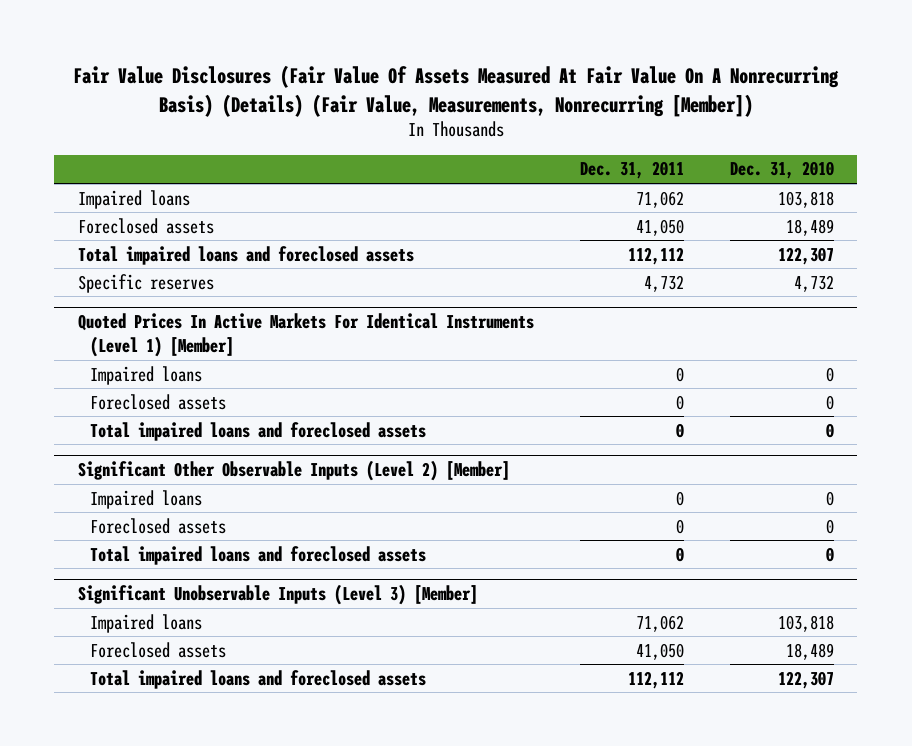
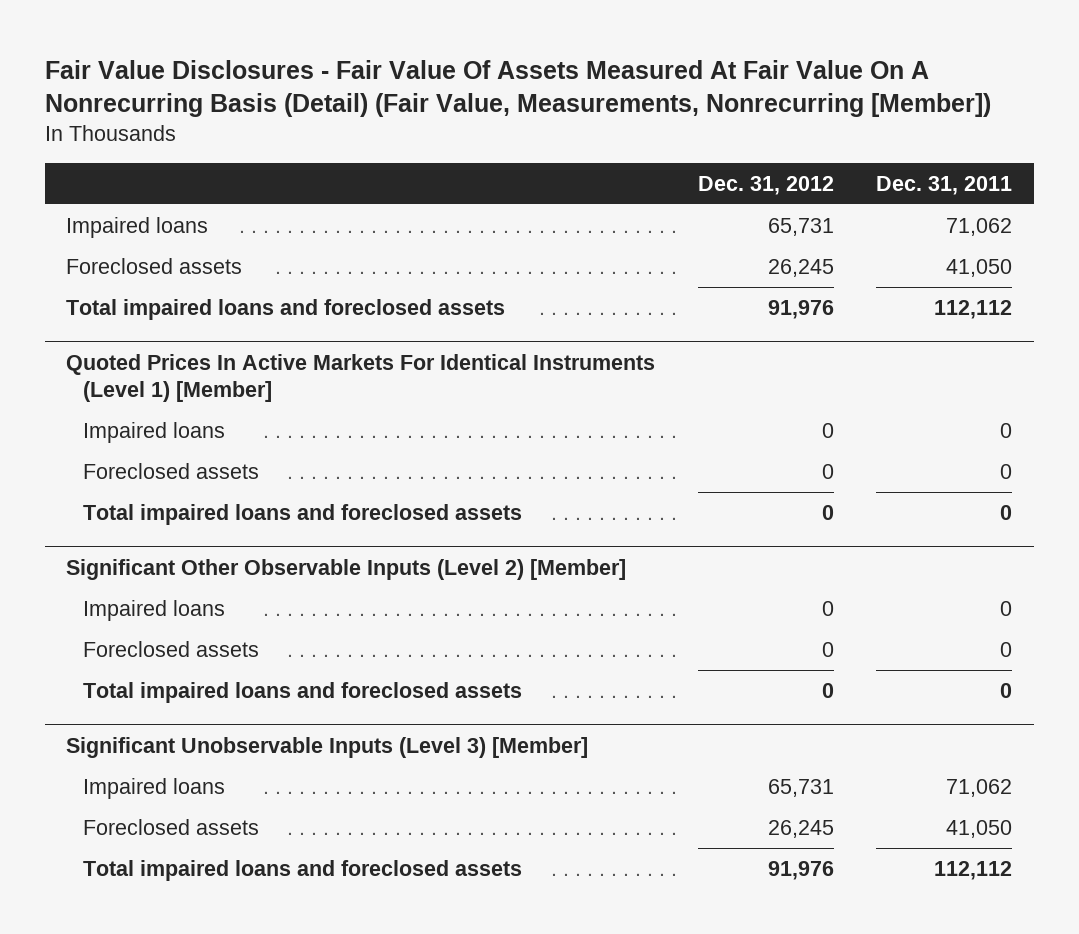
[72,64,839,117] Fair Value Disclosures (Fair Value Of Assets Measured At Fair Value On A Nonrecurring Basis) (Details) (Fair Value, Measurements, Nonrecurring [Member]) -> [45,59,992,118] Fair Value Disclosures - Fair Value Of Assets Measured At Fair Value On A Nonrecurring Basis (Detail) (Fair Value, Measurements, Nonrecurring [Member])
[730,161,835,180] Dec. 31, 2010 -> none
none -> [697,175,834,195] Dec. 31, 2012
[77,273,214,293] Specific reserves -> none

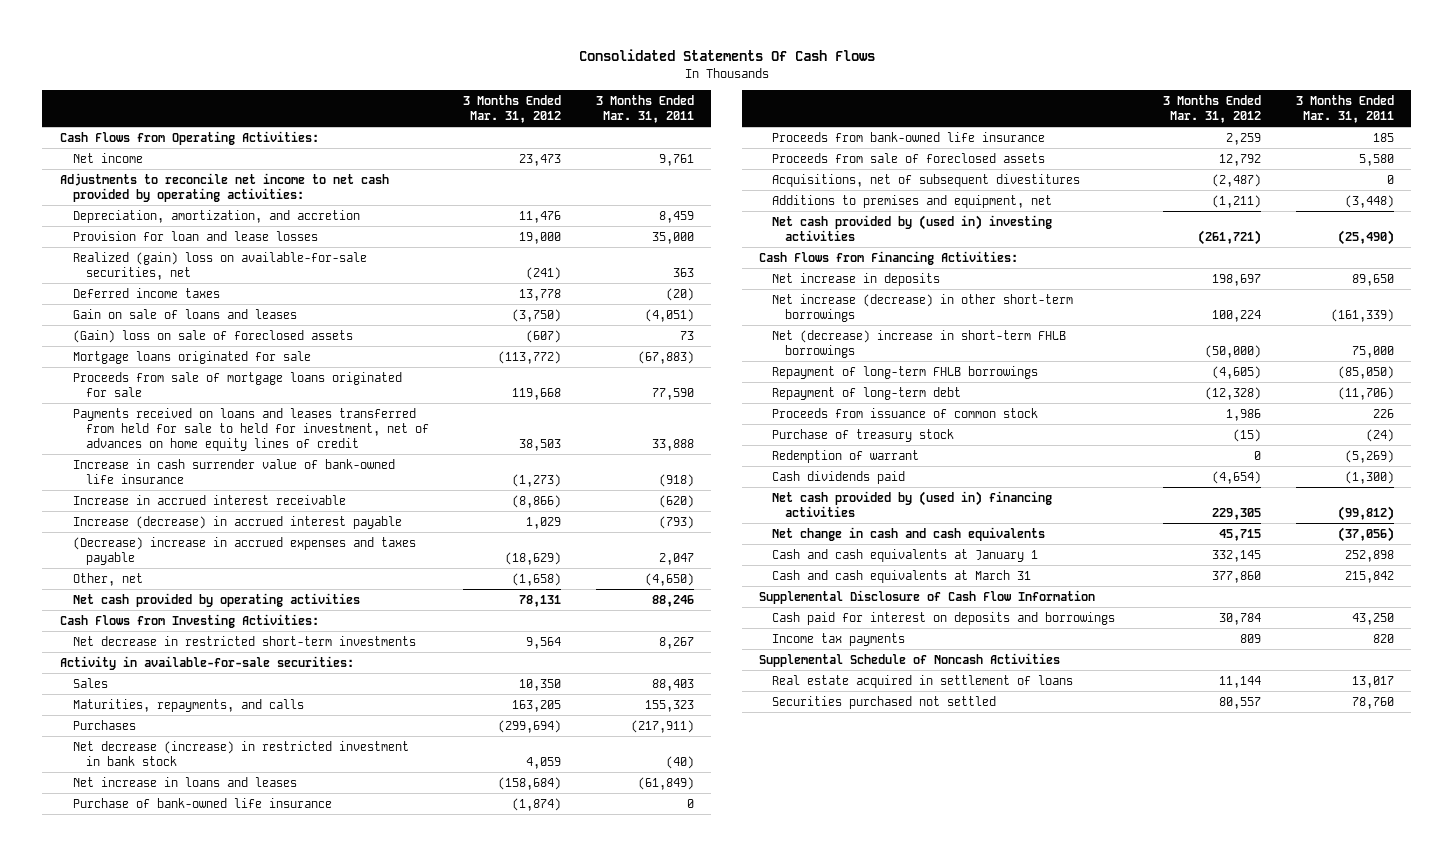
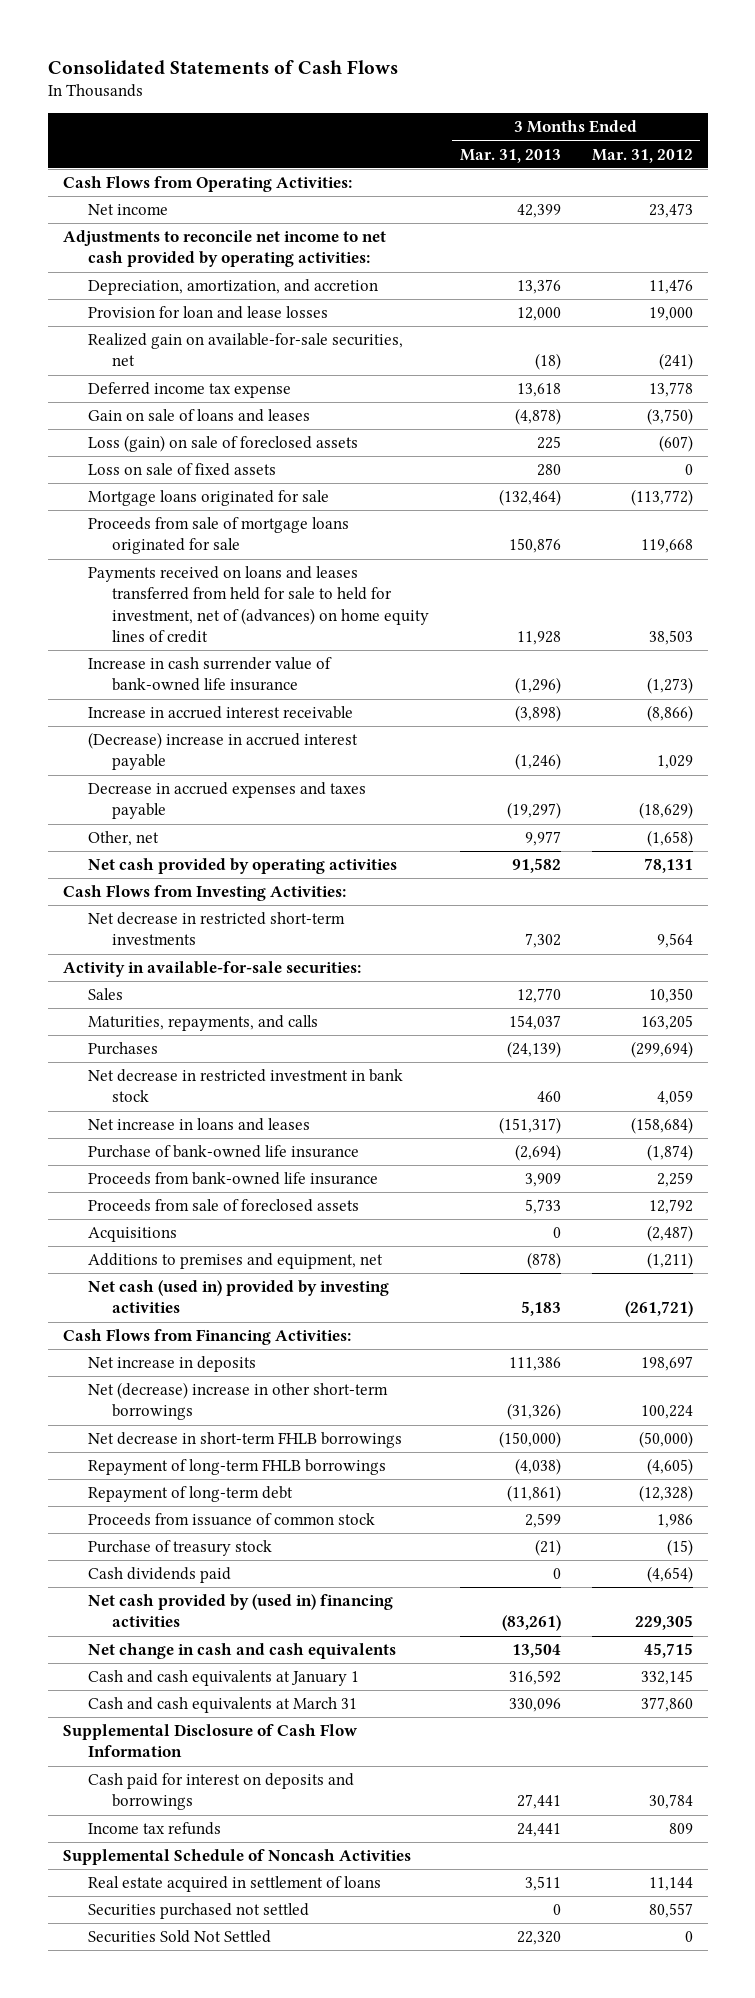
[578,49,875,62] Consolidated Statements Of Cash Flows -> [47,59,398,75] Consolidated Statements of Cash Flows
[596,94,695,123] 3 Months Ended Mar. 31, 2011 -> none
none -> [459,148,561,163] Mar. 31, 2013
[72,251,367,280] Realized (gain) loss on available-for-sale securities, net -> [87,333,403,367] Realized gain on available-for-sale securities, net
[72,287,220,298] Deferred income taxes -> [87,382,291,399] Deferred income tax expense
[72,329,353,343] (Gain) loss on sale of foreclosed assets -> [87,435,358,453] Loss (gain) on sale of foreclosed assets
none -> [87,463,276,477] Loss on sale of fixed assets
[72,407,429,452] Payments received on loans and leases transferred from held for sale to held for investment, net of advances on home equity lines of credit -> [87,566,430,644] Payments received on loans and leases transferred from held for sale to held for investment, net of (advances) on home equity lines of credit
[72,515,402,529] Increase (decrease) in accrued interest payable -> [87,732,358,771] (Decrease) increase in accrued interest payable
[72,536,416,565] (Decrease) increase in accrued expenses and taxes payable -> [87,782,366,820] Decrease in accrued expenses and taxes payable
[72,740,409,766] Net decrease (increase) in restricted investment in bank stock -> [87,1069,403,1103] Net decrease in restricted investment in bank stock
[772,173,1081,187] Acquisitions, net of subsequent divestitures -> [87,1227,177,1243] Acquisitions
[772,214,1053,241] Net cash provided by (used in) investing activities -> [87,1280,389,1314] Net cash (used in) provided by investing activities
[772,293,1074,322] Net increase (decrease) in other short-term borrowings -> [87,1382,388,1421] Net (decrease) increase in other short-term borrowings
[772,329,1067,358] Net (decrease) increase in short-term FHLB borrowings -> [87,1432,402,1449] Net decrease in short-term FHLB borrowings
[772,449,920,463] Redemption of warrant -> none
[772,632,906,646] Income tax payments -> [87,1822,221,1836] Income tax refunds
none -> [87,1930,271,1944] Securities Sold Not Settled

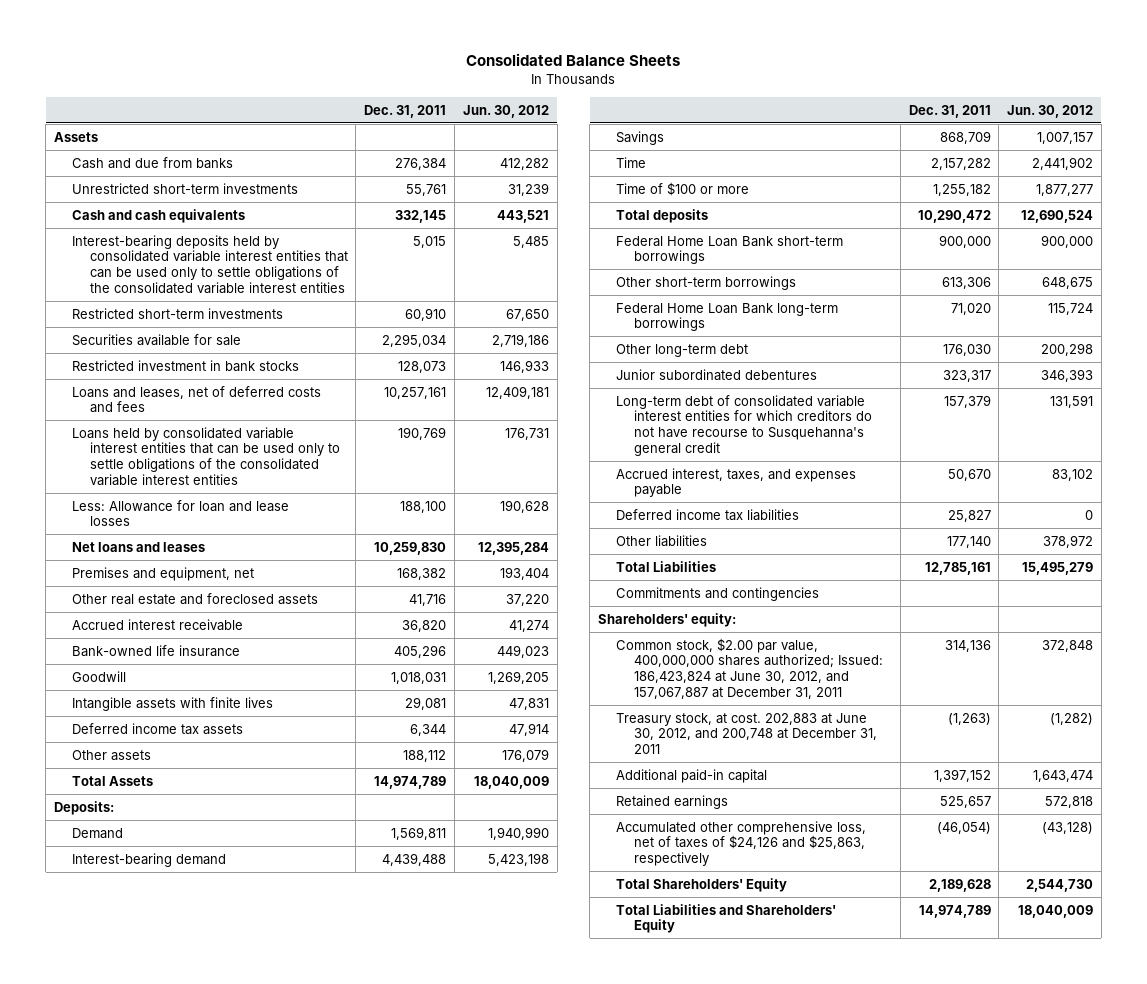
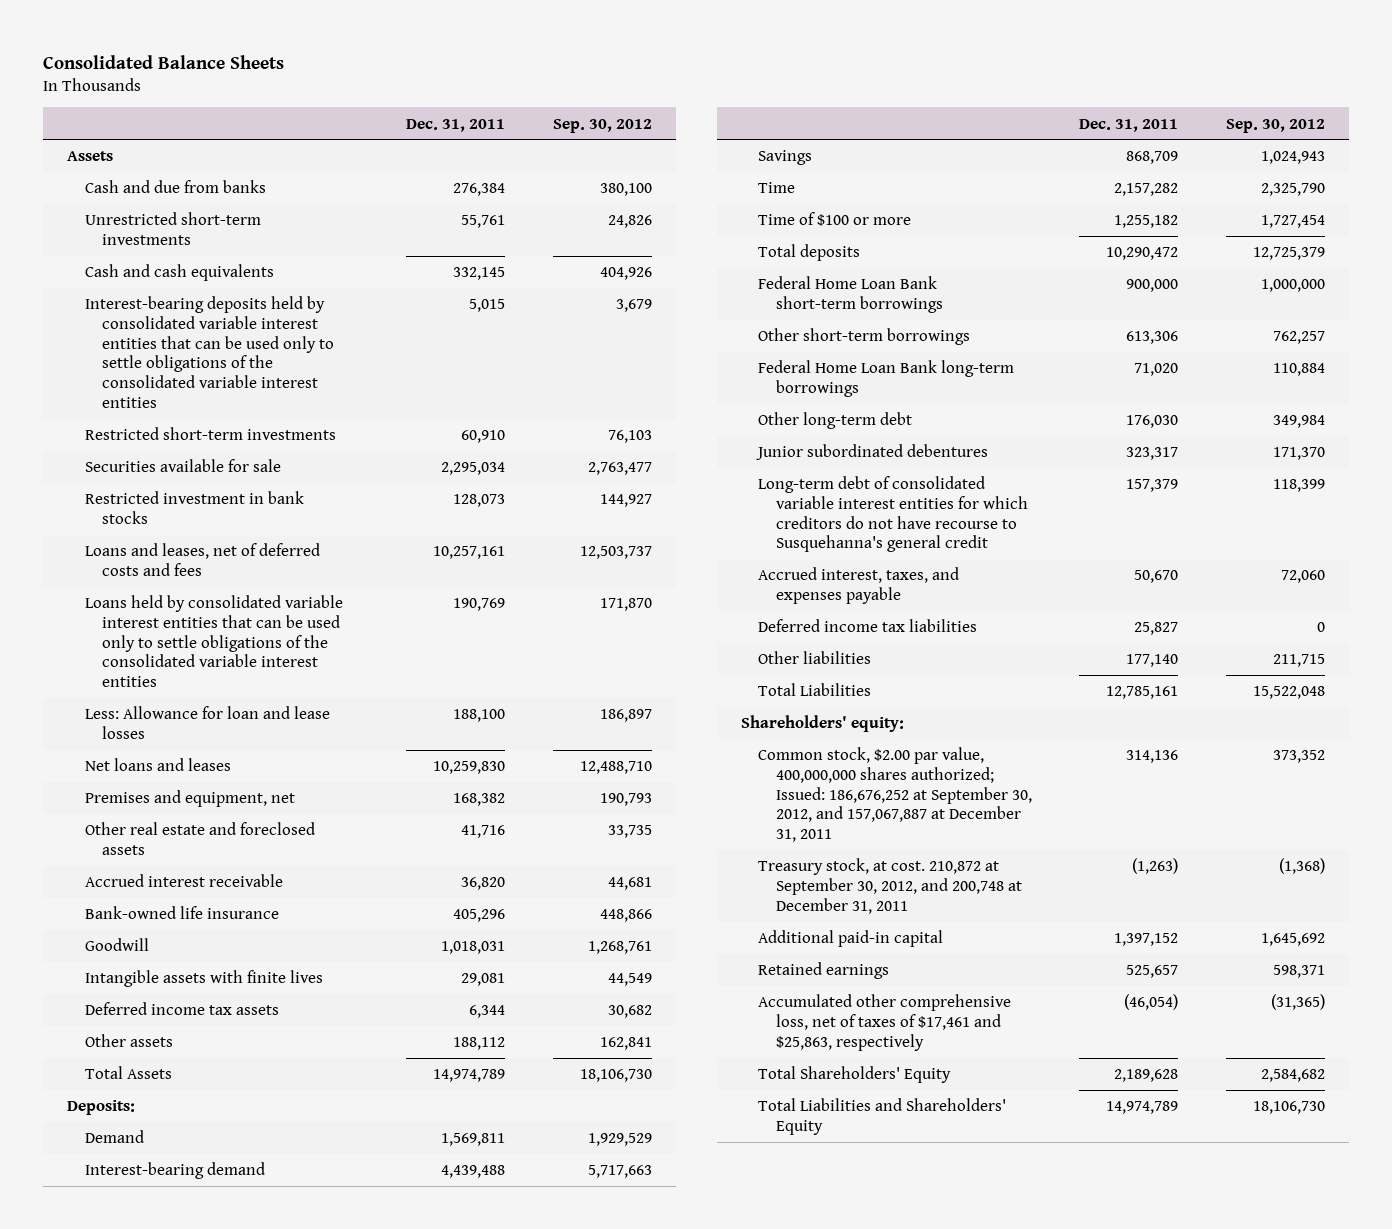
[462,104,549,118] Jun. 30, 2012 -> none
none -> [552,118,652,133] Sep. 30, 2012
[616,586,820,601] Commitments and contingencies -> none
[616,637,883,699] Common stock, $2.00 par value, 400,000,000 shares authorized; Issued: 186,423,824 at June 30, 2012, and 157,067,887 at December 31, 2011 -> [758,747,1032,843] Common stock, $2.00 par value, 400,000,000 shares authorized; Issued: 186,676,252 at September 30, 2012, and 157,067,887 at December 31, 2011
[616,712,877,754] Treasury stock, at cost. 202,883 at June 30, 2012, and 200,748 at December 31, 2011 -> [758,858,1022,914] Treasury stock, at cost. 210,872 at September 30, 2012, and 200,748 at December 31, 2011
[616,820,867,866] Accumulated other comprehensive loss, net of taxes of $24,126 and $25,863, respectively -> [758,994,1012,1051] Accumulated other comprehensive loss, net of taxes of $17,461 and $25,863, respectively

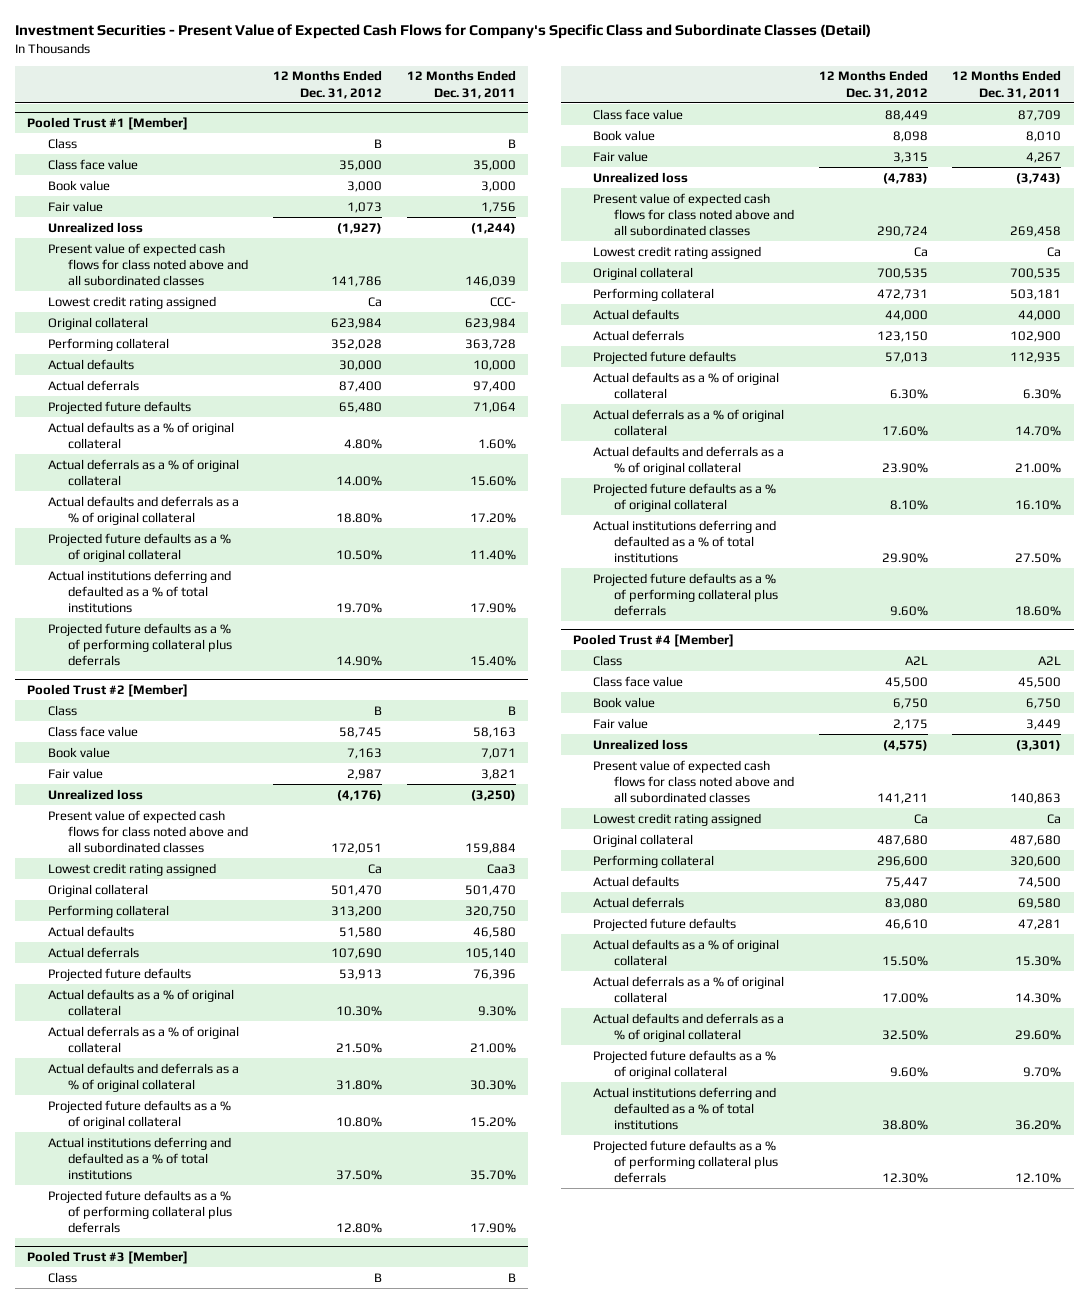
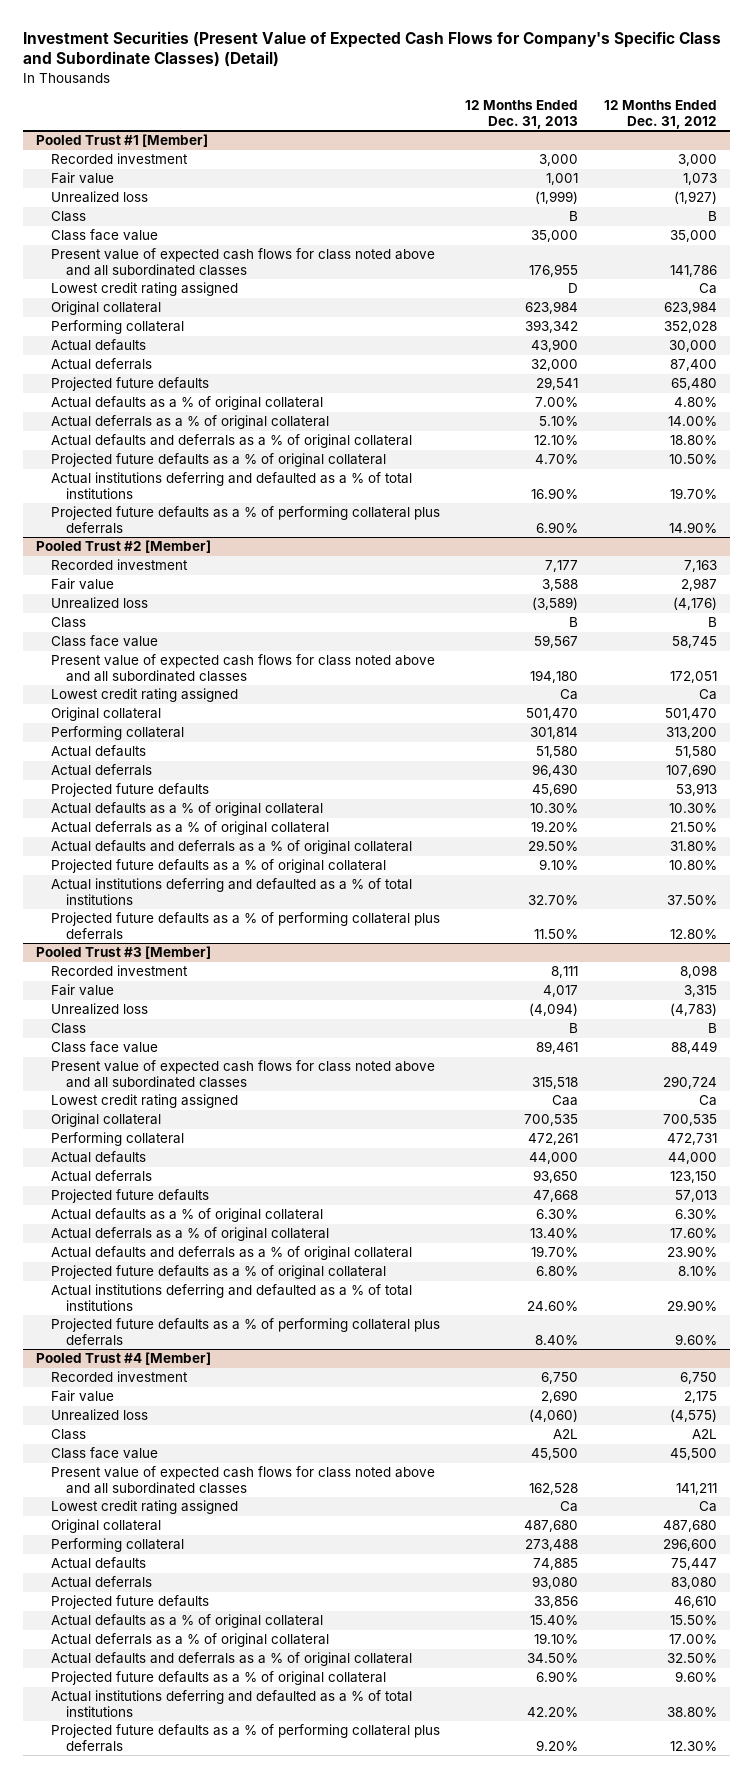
[15,24,872,40] Investment Securities - Present Value of Expected Cash Flows for Company's Specific Class and Subordinate Classes (Detail) -> [22,30,721,68] Investment Securities (Present Value of Expected Cash Flows for Company's Specific Class and Subordinate Classes) (Detail)
[406,70,516,99] 12 Months Ended Dec. 31, 2011 -> none
none -> [465,100,579,129] 12 Months Ended Dec. 31, 2013
[47,179,110,191] Book value -> none
none -> [50,153,188,165] Recorded investment
[47,137,77,149] Class -> [50,211,86,223] Class
[47,158,138,170] Class face value -> [50,229,158,242] Class face value
[47,746,110,758] Book value -> [50,559,188,571] Recorded investment
[47,704,77,716] Class -> [50,617,86,629] Class
[47,725,138,737] Class face value -> [50,635,158,648] Class face value
[593,129,656,141] Book value -> [50,965,188,977] Recorded investment
[47,1271,77,1283] Class -> [50,1023,86,1035] Class
[593,108,684,120] Class face value -> [50,1041,158,1054] Class face value
[593,696,656,708] Book value -> [50,1371,188,1383] Recorded investment
[593,654,623,666] Class -> [50,1429,86,1441] Class
[593,675,684,687] Class face value -> [50,1447,158,1460] Class face value

